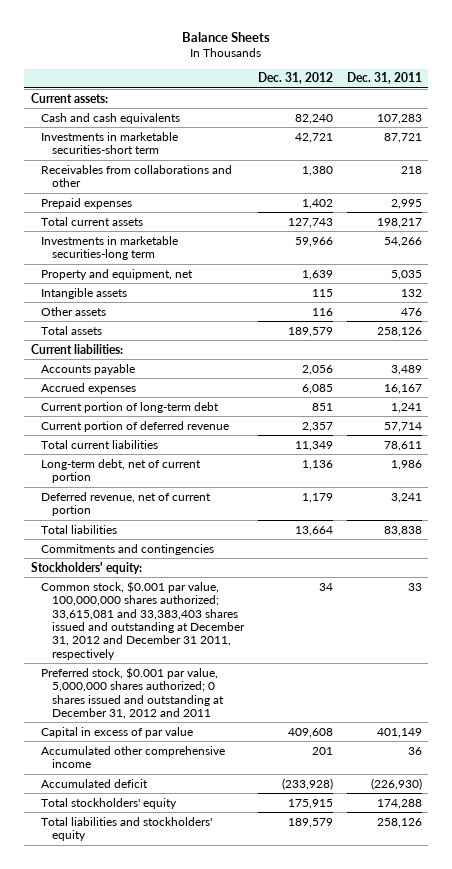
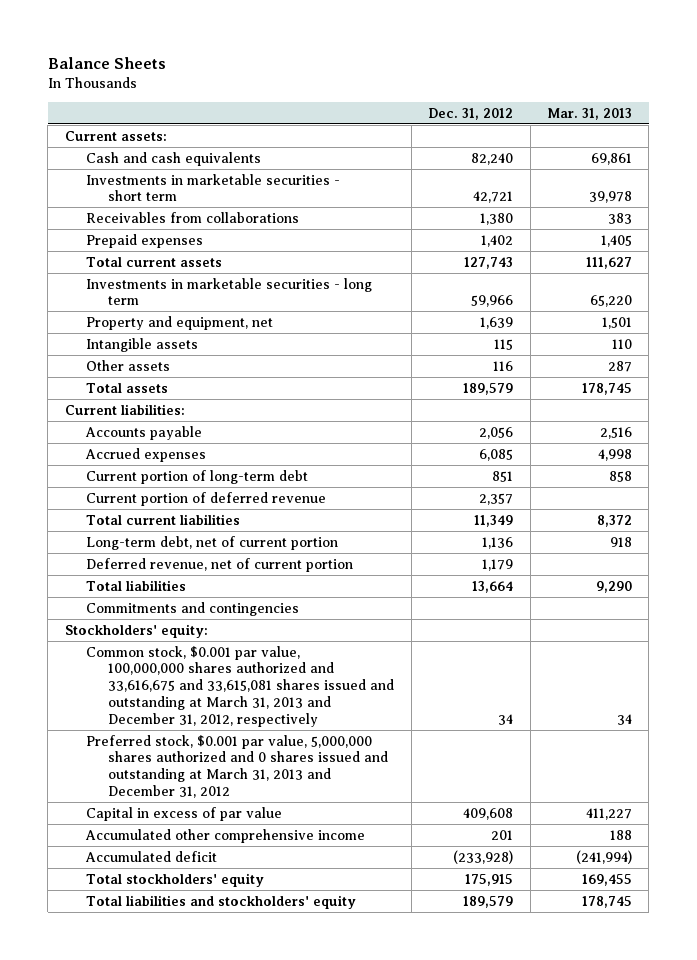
[346,72,422,85] Dec. 31, 2011 -> none
none -> [547,107,633,120] Mar. 31, 2013
[41,131,179,155] Investments in marketable securities-short term -> [86,173,341,202] Investments in marketable securities - short term
[41,164,233,188] Receivables from collaborations and other -> [86,211,300,223] Receivables from collaborations
[41,235,179,261] Investments in marketable securities-long term -> [86,277,373,306] Investments in marketable securities - long term
[41,580,245,660] Common stock, $0.001 par value, 100,000,000 shares authorized; 33,615,081 and 33,383,403 shares issued and outstanding at December 31, 2012 and December 31 2011, respectively -> [86,645,395,728] Common stock, $0.001 par value, 100,000,000 shares authorized and 33,616,675 and 33,615,081 shares issued and outstanding at March 31, 2013 and December 31, 2012, respectively
[41,666,224,719] Preferred stock, $0.001 par value, 5,000,000 shares authorized; 0 shares issued and outstanding at December 31, 2012 and 2011 -> [86,734,389,799] Preferred stock, $0.001 par value, 5,000,000 shares authorized and 0 shares issued and outstanding at March 31, 2013 and December 31, 2012

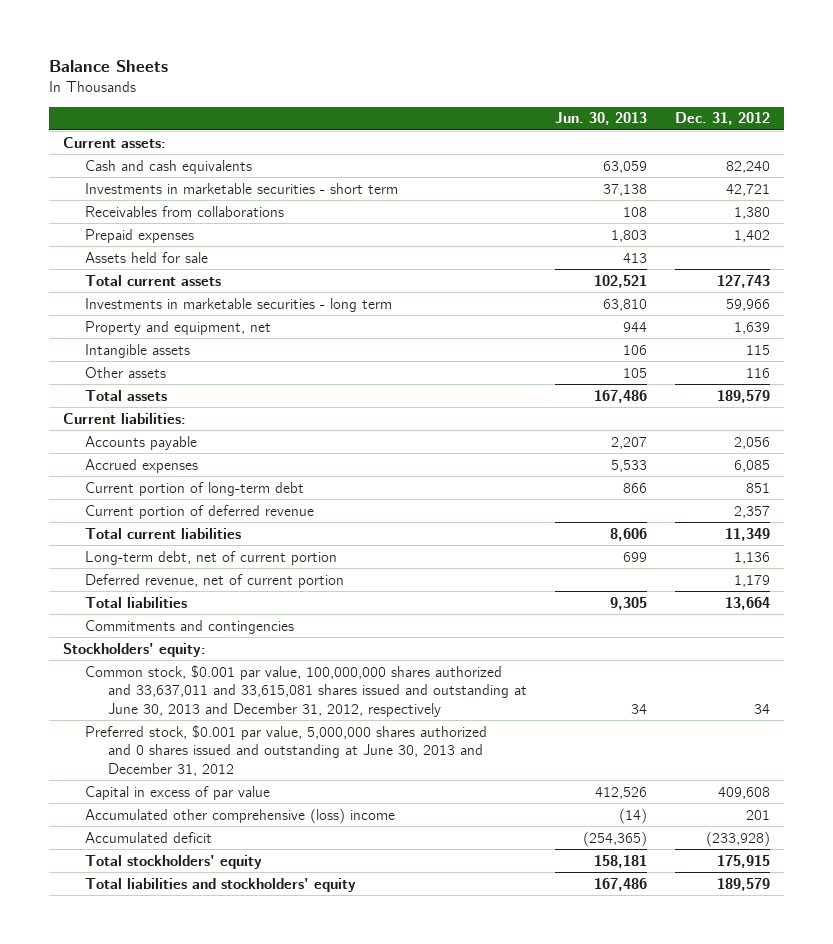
[547,107,633,120] Mar. 31, 2013 -> none
none -> [555,112,648,126] Jun. 30, 2013
none -> [85,251,209,263] Assets held for sale
[86,645,395,728] Common stock, $0.001 par value, 100,000,000 shares authorized and 33,616,675 and 33,615,081 shares issued and outstanding at March 31, 2013 and December 31, 2012, respectively -> [85,664,528,718] Common stock, $0.001 par value, 100,000,000 shares authorized and 33,637,011 and 33,615,081 shares issued and outstanding at June 30, 2013 and December 31, 2012, respectively
[86,734,389,799] Preferred stock, $0.001 par value, 5,000,000 shares authorized and 0 shares issued and outstanding at March 31, 2013 and December 31, 2012 -> [85,724,488,777] Preferred stock, $0.001 par value, 5,000,000 shares authorized and 0 shares issued and outstanding at June 30, 2013 and December 31, 2012
[85,828,366,843] Accumulated other comprehensive income -> [85,807,396,824] Accumulated other comprehensive (loss) income

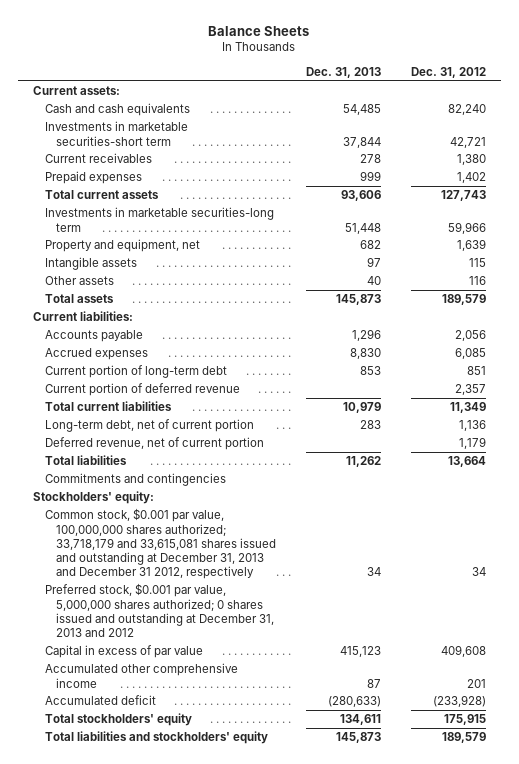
[555,112,648,126] Jun. 30, 2013 -> none
none -> [306,66,382,78] Dec. 31, 2013
[85,182,399,194] Investments in marketable securities - short term -> [44,121,188,146] Investments in marketable securities-short term
[85,205,285,217] Receivables from collaborations -> [44,153,152,164] Current receivables
[85,251,209,263] Assets held for sale -> none
[85,297,393,312] Investments in marketable securities - long term -> [44,207,274,232] Investments in marketable securities-long term
[85,664,528,718] Common stock, $0.001 par value, 100,000,000 shares authorized and 33,637,011 and 33,615,081 shares issued and outstanding at June 30, 2013 and December 31, 2012, respectively -> [44,508,277,580] Common stock, $0.001 par value, 100,000,000 shares authorized; 33,718,179 and 33,615,081 shares issued and outstanding at December 31, 2013 and December 31 2012, respectively
[85,724,488,777] Preferred stock, $0.001 par value, 5,000,000 shares authorized and 0 shares issued and outstanding at June 30, 2013 and December 31, 2012 -> [44,583,275,638] Preferred stock, $0.001 par value, 5,000,000 shares authorized; 0 shares issued and outstanding at December 31, 2013 and 2012
[85,807,396,824] Accumulated other comprehensive (loss) income -> [44,663,238,688] Accumulated other comprehensive income

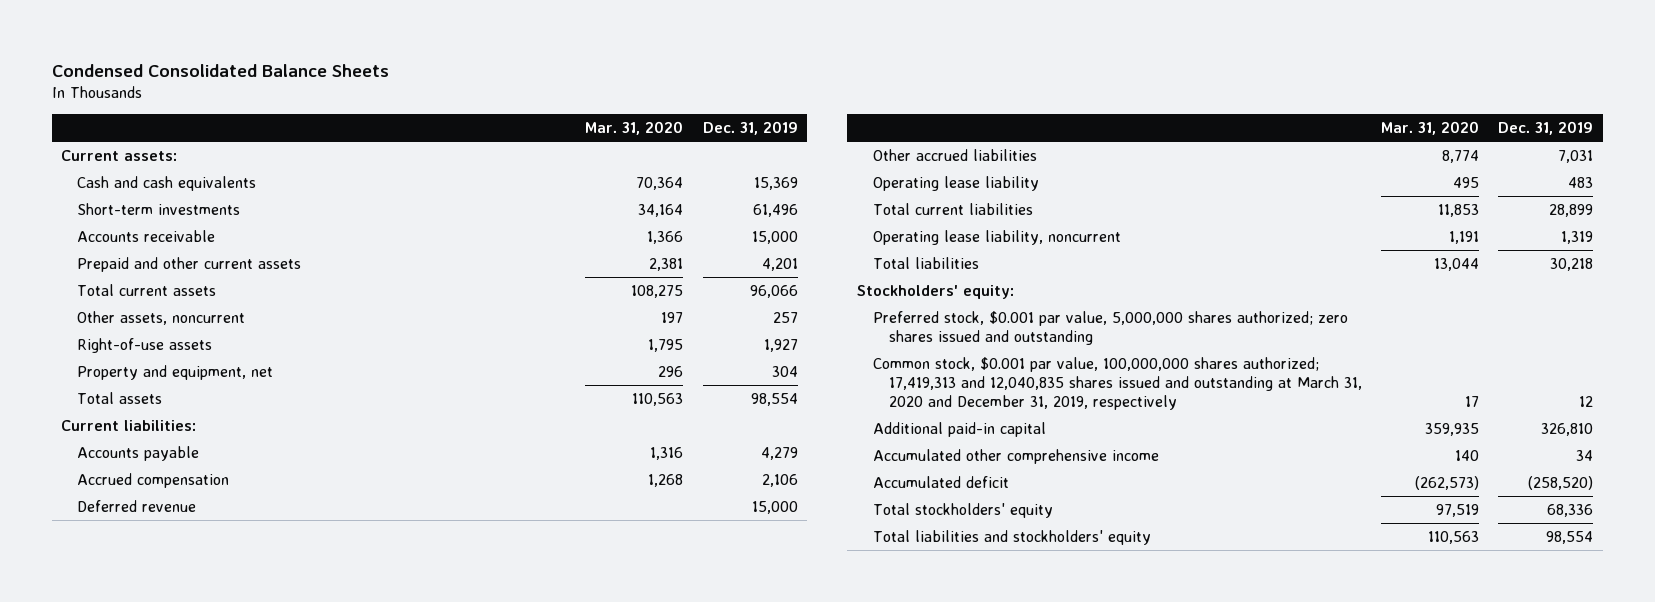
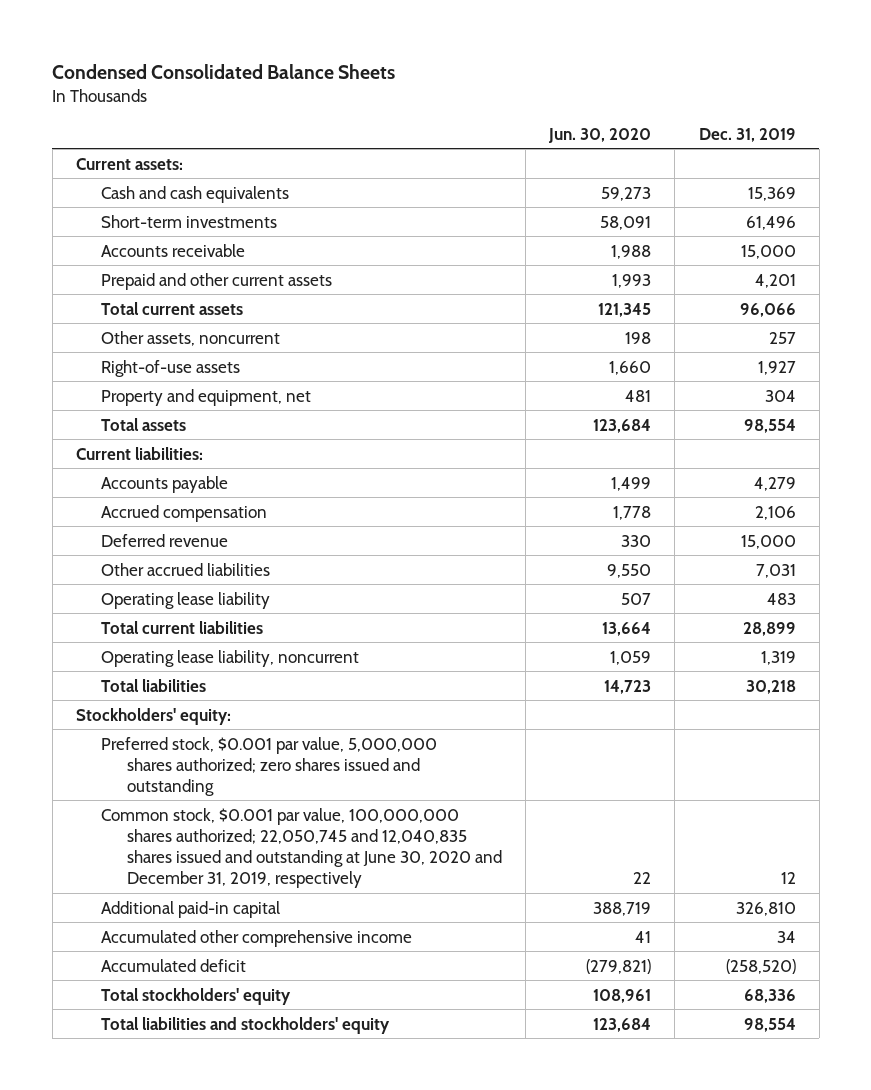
[585,121,684,136] Mar. 31, 2020 -> none
none -> [548,127,652,143] Jun. 30, 2020
[872,356,1362,410] Common stock, $0.001 par value, 100,000,000 shares authorized; 17,419,313 and 12,040,835 shares issued and outstanding at March 31, 2020 and December 31, 2019, respectively -> [101,807,502,888] Common stock, $0.001 par value, 100,000,000 shares authorized; 22,050,745 and 12,040,835 shares issued and outstanding at June 30, 2020 and December 31, 2019, respectively

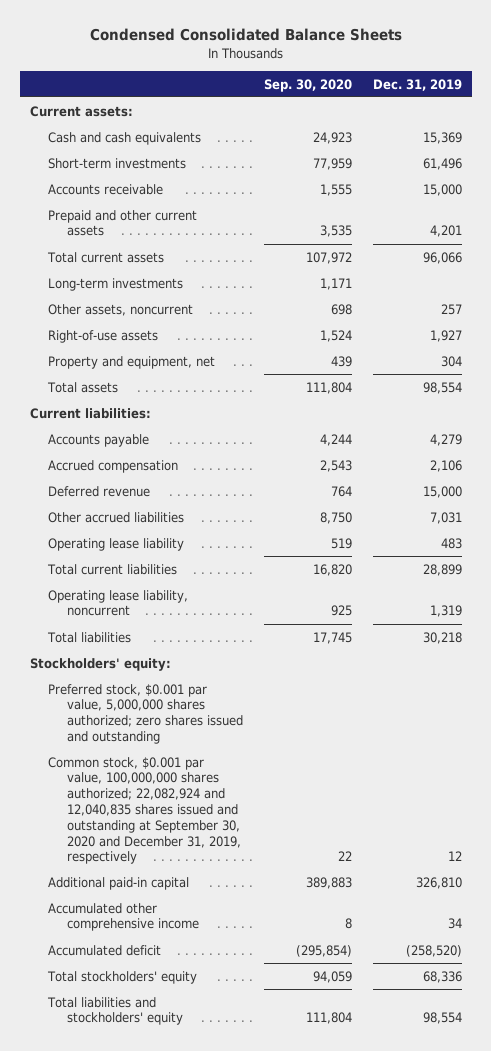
[548,127,652,143] Jun. 30, 2020 -> none
none -> [263,78,352,92] Sep. 30, 2020
none -> [48,277,184,291] Long-term investments
[101,807,502,888] Common stock, $0.001 par value, 100,000,000 shares authorized; 22,050,745 and 12,040,835 shares issued and outstanding at June 30, 2020 and December 31, 2019, respectively -> [48,756,241,865] Common stock, $0.001 par value, 100,000,000 shares authorized; 22,082,924 and 12,040,835 shares issued and outstanding at September 30, 2020 and December 31, 2019, respectively

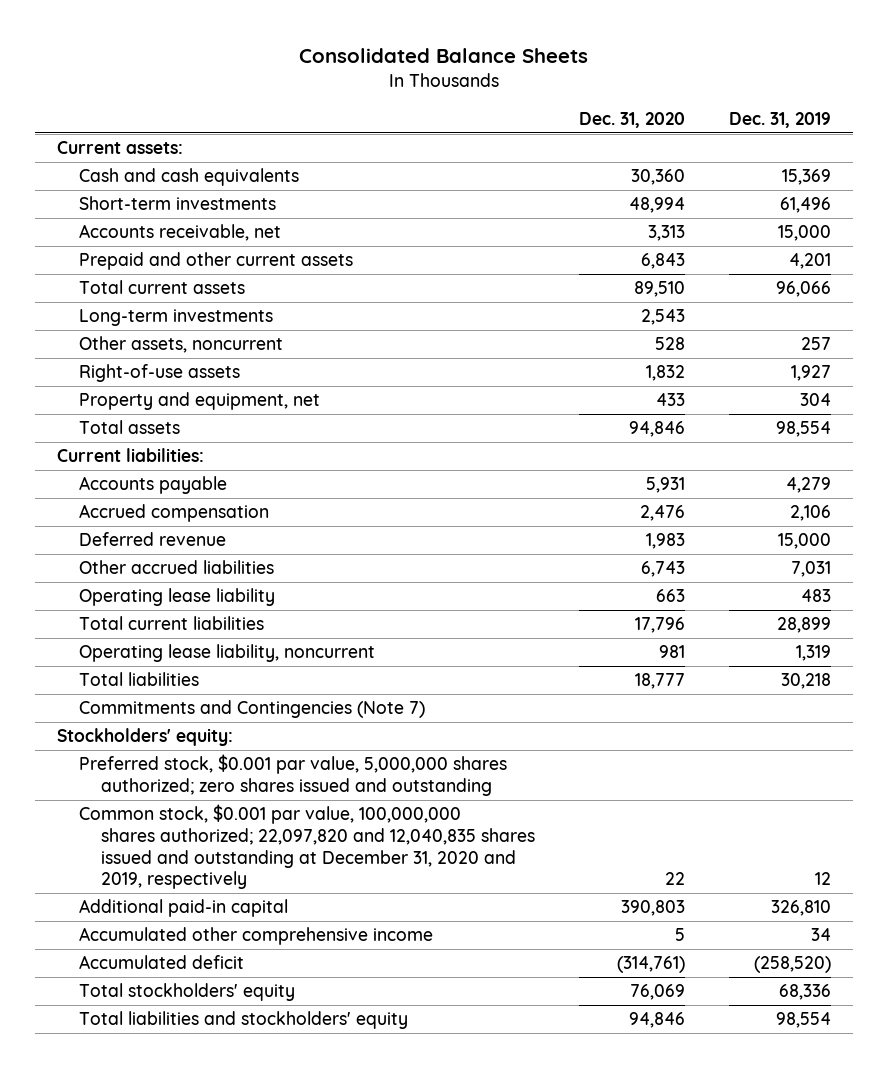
[89,27,402,41] Condensed Consolidated Balance Sheets -> [299,47,589,63] Consolidated Balance Sheets
[263,78,352,92] Sep. 30, 2020 -> none
none -> [579,111,686,128] Dec. 31, 2020
[48,183,164,195] Accounts receivable -> [79,224,282,242] Accounts receivable, net
none -> [79,700,426,719] Commitments and Contingencies (Note 7)
[48,756,241,865] Common stock, $0.001 par value, 100,000,000 shares authorized; 22,082,924 and 12,040,835 shares issued and outstanding at September 30, 2020 and December 31, 2019, respectively -> [79,804,536,890] Common stock, $0.001 par value, 100,000,000 shares authorized; 22,097,820 and 12,040,835 shares issued and outstanding at December 31, 2020 and 2019, respectively

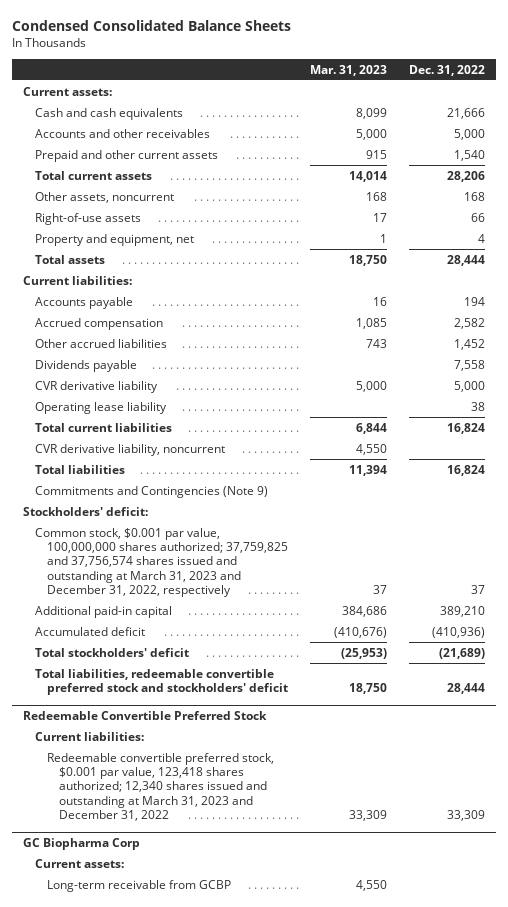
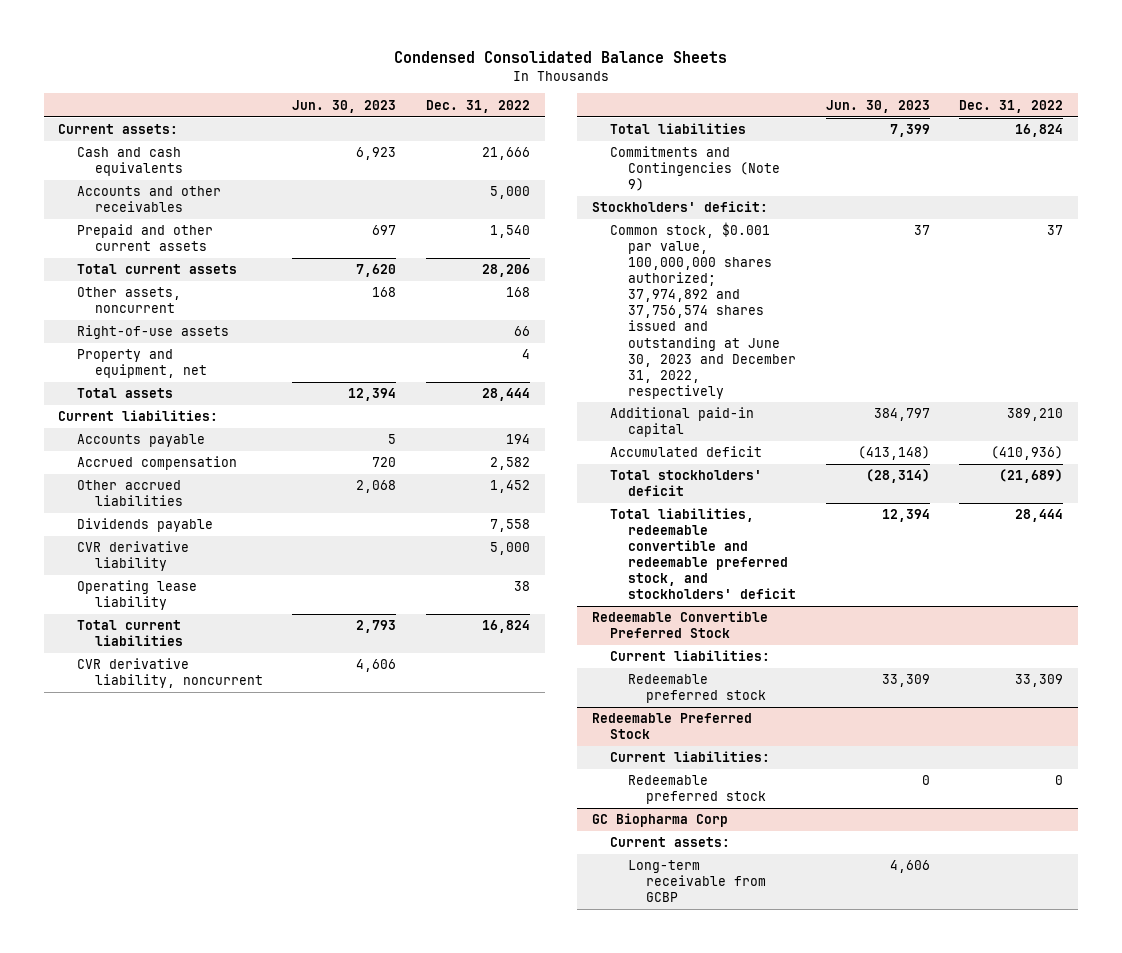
[310,64,388,76] Mar. 31, 2023 -> none
none -> [292,99,397,113] Jun. 30, 2023
[34,527,288,598] Common stock, $0.001 par value, 100,000,000 shares authorized; 37,759,825 and 37,756,574 shares issued and outstanding at March 31, 2023 and December 31, 2022, respectively -> [609,222,796,399] Common stock, $0.001 par value, 100,000,000 shares authorized; 37,974,892 and 37,756,574 shares issued and outstanding at June 30, 2023 and December 31, 2022, respectively
[34,668,288,695] Total liabilities, redeemable convertible preferred stock and stockholders' deficit -> [609,508,796,600] Total liabilities, redeemable convertible and redeemable preferred stock, and stockholders' deficit
[46,752,274,822] Redeemable convertible preferred stock, $0.001 par value, 123,418 shares authorized; 12,340 shares issued and outstanding at March 31, 2023 and December 31, 2022 -> [627,674,767,704] Redeemable preferred stock
none -> [591,713,752,740] Redeemable Preferred Stock
none -> [609,751,770,763] Current liabilities:
none -> [627,775,767,805] Redeemable preferred stock

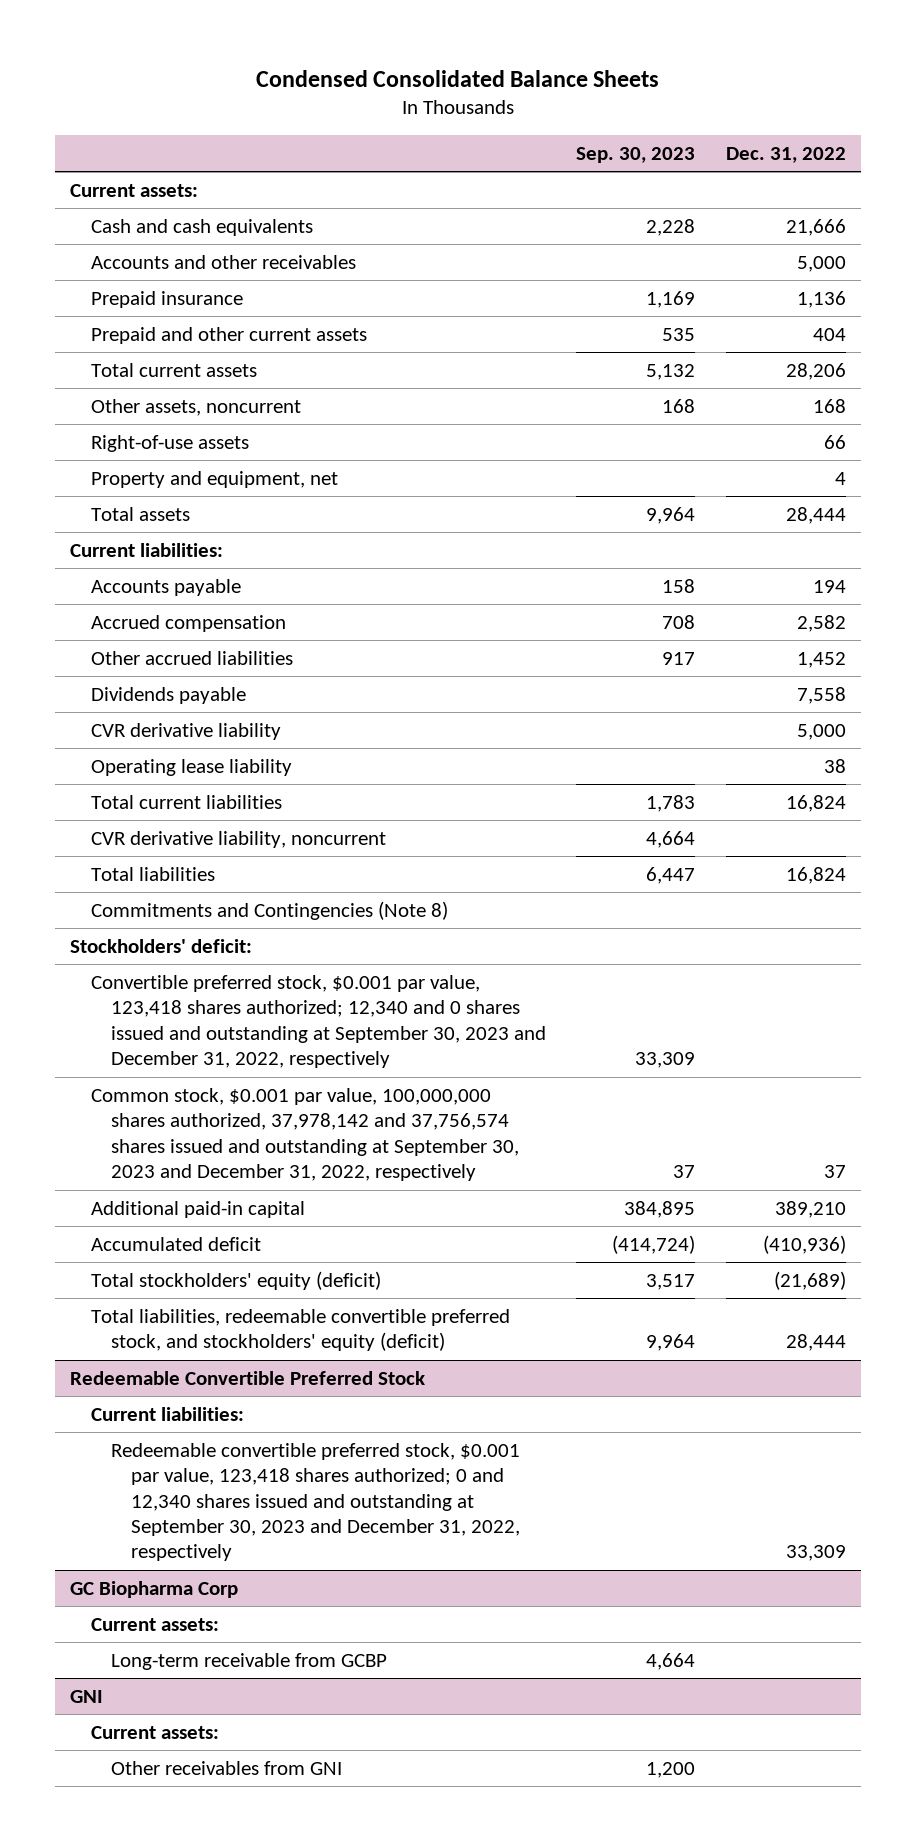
[292,99,397,113] Jun. 30, 2023 -> none
none -> [576,146,696,163] Sep. 30, 2023
none -> [90,290,243,308] Prepaid insurance
[490,225,531,239] 1,540 -> [812,327,846,341] 404
[609,146,780,192] Commitments and Contingencies (Note 9) -> [90,900,448,920] Commitments and Contingencies (Note 8)
none -> [90,974,546,1068] Convertible preferred stock, $0.001 par value, 123,418 shares authorized; 12,340 and 0 shares issued and outstanding at September 30, 2023 and December 31, 2022, respectively
[609,222,796,399] Common stock, $0.001 par value, 100,000,000 shares authorized; 37,974,892 and 37,756,574 shares issued and outstanding at June 30, 2023 and December 31, 2022, respectively -> [90,1087,519,1181] Common stock, $0.001 par value, 100,000,000 shares authorized, 37,978,142 and 37,756,574 shares issued and outstanding at September 30, 2023 and December 31, 2022, respectively
[609,470,762,497] Total stockholders' deficit -> [90,1270,381,1290] Total stockholders' equity (deficit)
[609,508,796,600] Total liabilities, redeemable convertible and redeemable preferred stock, and stockholders' deficit -> [90,1308,510,1352] Total liabilities, redeemable convertible preferred stock, and stockholders' equity (deficit)
[591,713,752,740] Redeemable Preferred Stock -> none
[609,751,770,763] Current liabilities: -> none
[627,775,767,805] Redeemable preferred stock -> none
[627,674,767,704] Redeemable preferred stock -> [110,1442,521,1562] Redeemable convertible preferred stock, $0.001 par value, 123,418 shares authorized; 0 and 12,340 shares issued and outstanding at September 30, 2023 and December 31, 2022, respectively
none -> [70,1689,104,1703] GNI
none -> [90,1725,219,1739] Current assets:
none -> [110,1760,342,1775] Other receivables from GNI

